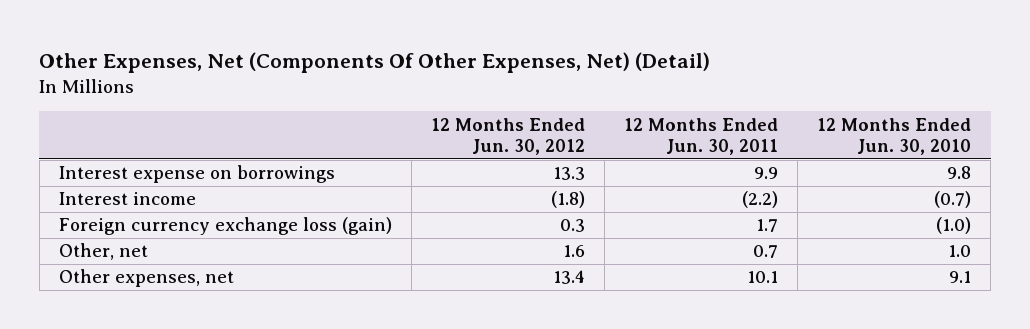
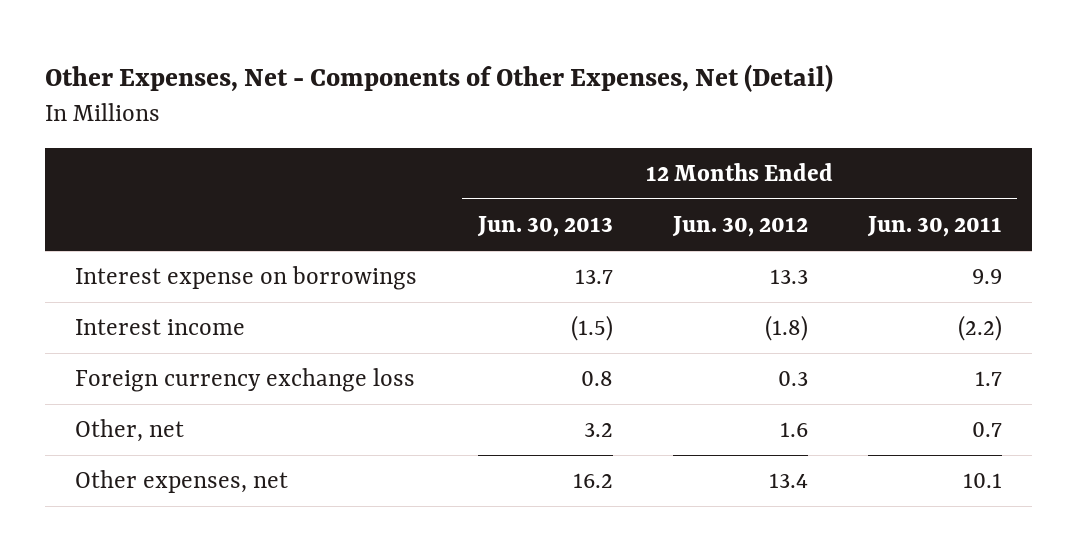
[39,52,711,74] Other Expenses, Net (Components Of Other Expenses, Net) (Detail) -> [45,63,834,92] Other Expenses, Net - Components of Other Expenses, Net (Detail)
[817,117,972,155] 12 Months Ended Jun. 30, 2010 -> none
none -> [476,216,613,238] Jun. 30, 2013
[58,217,392,236] Foreign currency exchange loss (gain) -> [75,368,416,393] Foreign currency exchange loss

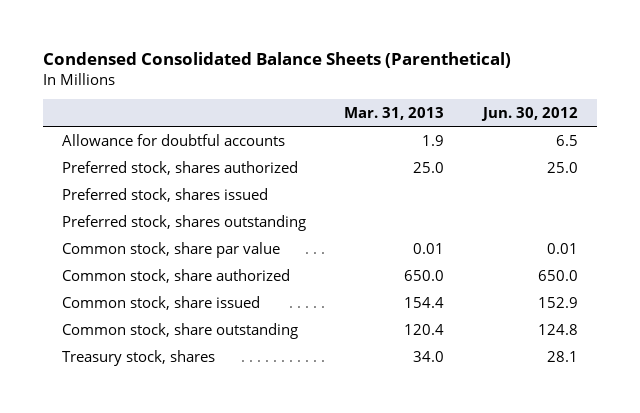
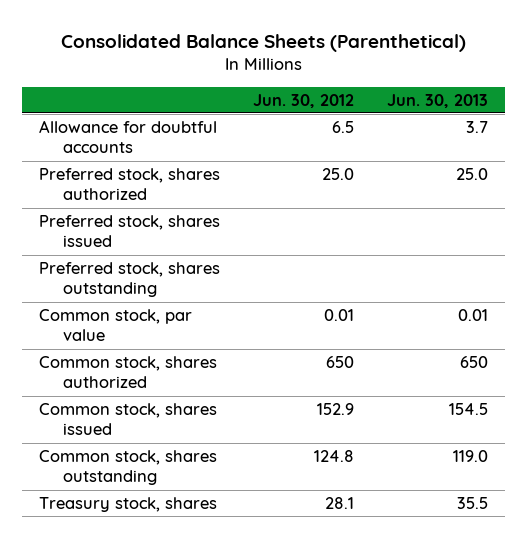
[43,52,512,69] Condensed Consolidated Balance Sheets (Parenthetical) -> [60,33,466,52] Consolidated Balance Sheets (Parenthetical)
[344,106,445,120] Mar. 31, 2013 -> none
none -> [387,93,489,108] Jun. 30, 2013
[62,241,281,258] Common stock, share par value -> [38,308,192,342] Common stock, par value
[62,268,291,283] Common stock, share authorized -> [38,355,217,389] Common stock, shares authorized
[537,269,578,281] 650.0 -> [326,355,355,368] 650
[62,295,261,310] Common stock, share issued -> [38,402,217,436] Common stock, shares issued
[62,322,299,339] Common stock, share outstanding -> [38,449,217,486] Common stock, shares outstanding

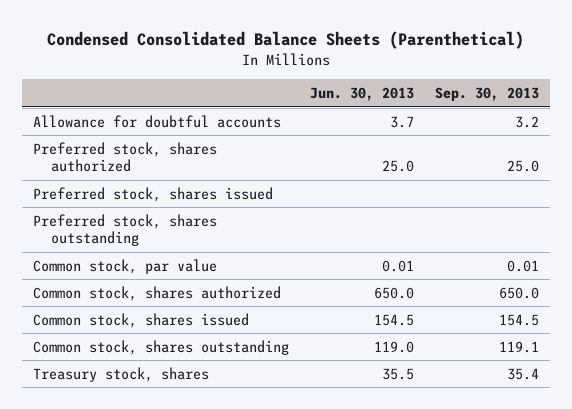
[60,33,466,52] Consolidated Balance Sheets (Parenthetical) -> [46,30,524,49] Condensed Consolidated Balance Sheets (Parenthetical)
[253,93,355,108] Jun. 30, 2012 -> none
none -> [434,86,539,101] Sep. 30, 2013
[460,355,489,368] 650 -> [373,286,414,299] 650.0

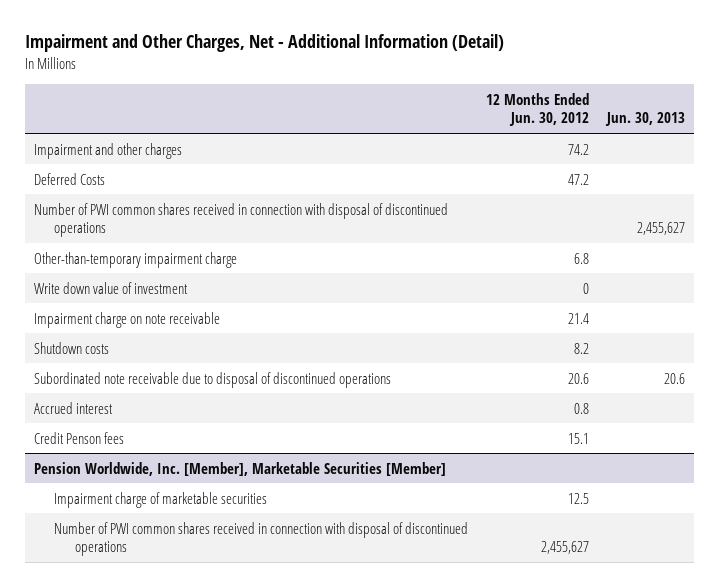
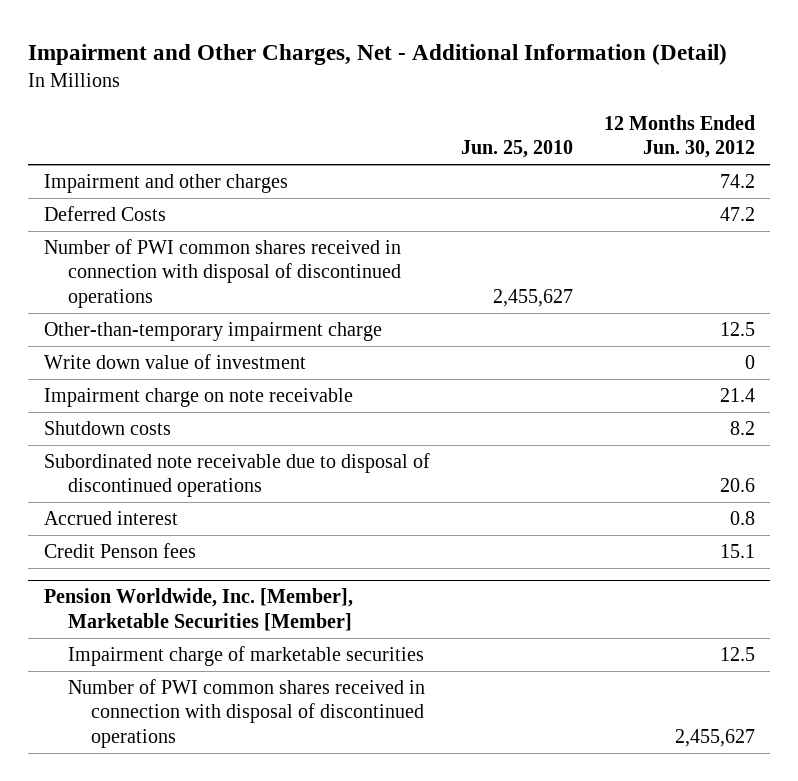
[605,112,686,127] Jun. 30, 2013 -> none
none -> [460,140,573,159] Jun. 25, 2010
[574,252,590,264] 6.8 -> [719,321,755,336] 12.5

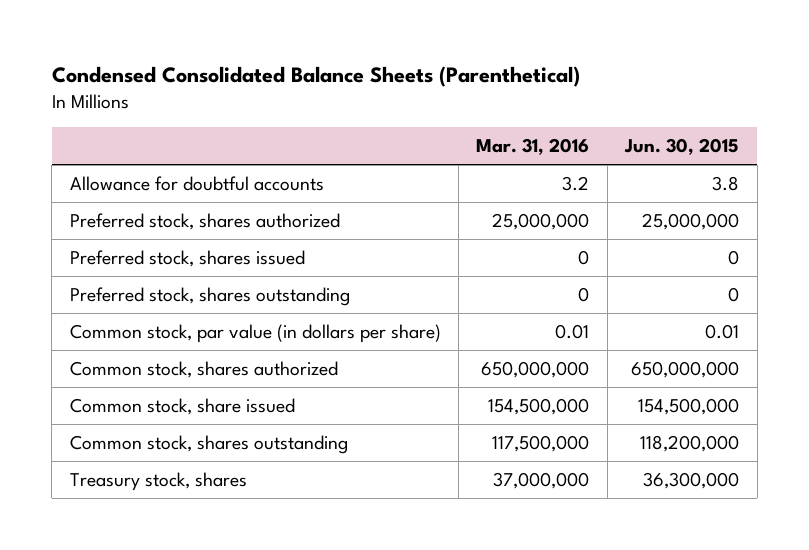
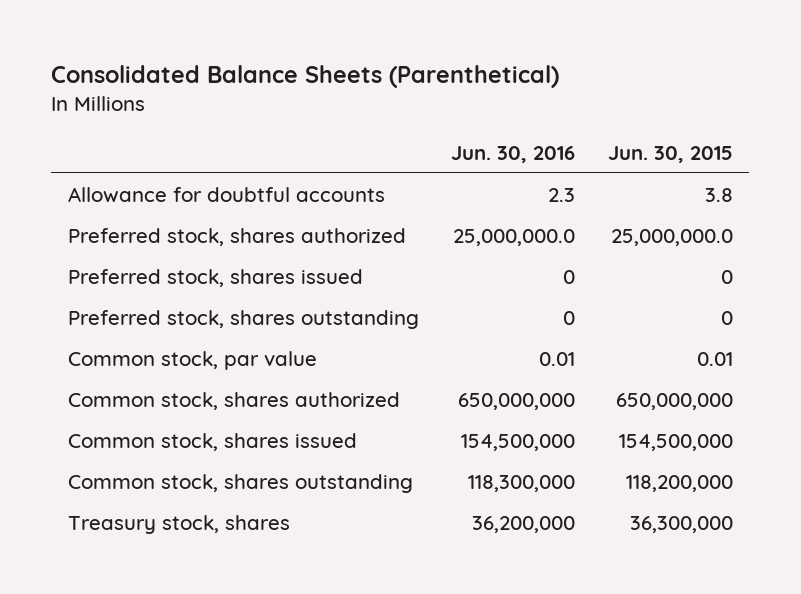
[51,65,580,87] Condensed Consolidated Balance Sheets (Parenthetical) -> [51,65,560,89] Consolidated Balance Sheets (Parenthetical)
[476,137,590,155] Mar. 31, 2016 -> none
none -> [451,145,576,163] Jun. 30, 2016
[642,212,740,230] 25,000,000 -> [610,228,733,246] 25,000,000.0
[69,323,441,343] Common stock, par value (in dollars per share) -> [67,350,317,370] Common stock, par value
[69,397,295,415] Common stock, share issued -> [67,432,357,451] Common stock, shares issued

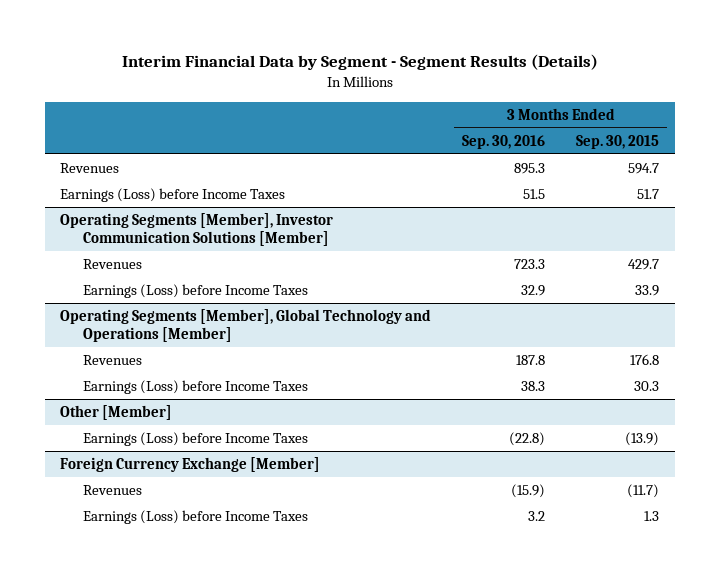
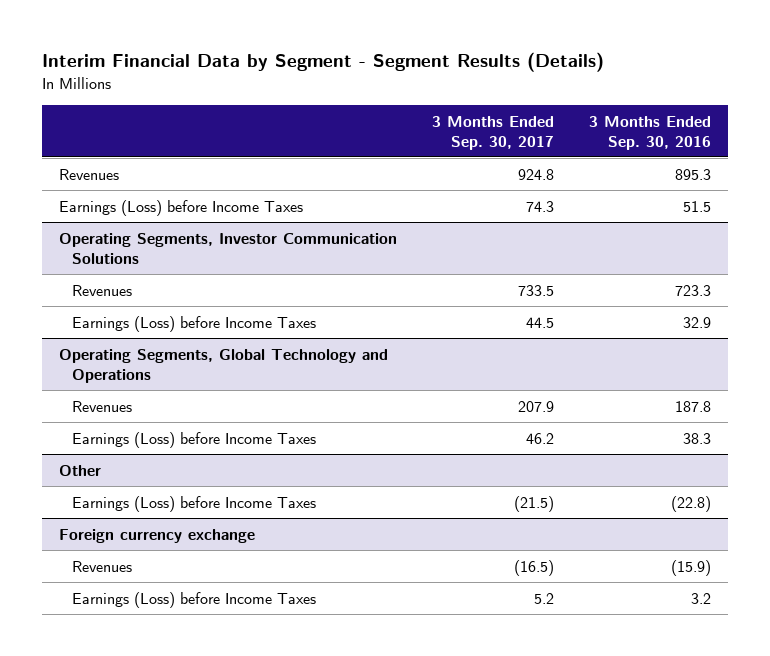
[576,134,660,149] Sep. 30, 2015 -> none
none -> [431,115,554,150] 3 Months Ended Sep. 30, 2017
[60,212,334,246] Operating Segments [Member], Investor Communication Solutions [Member] -> [59,232,398,264] Operating Segments, Investor Communication Solutions
[60,308,432,342] Operating Segments [Member], Global Technology and Operations [Member] -> [59,348,389,383] Operating Segments, Global Technology and Operations
[60,404,173,420] Other [Member] -> [59,464,102,476] Other
[60,456,321,472] Foreign Currency Exchange [Member] -> [59,528,256,543] Foreign currency exchange

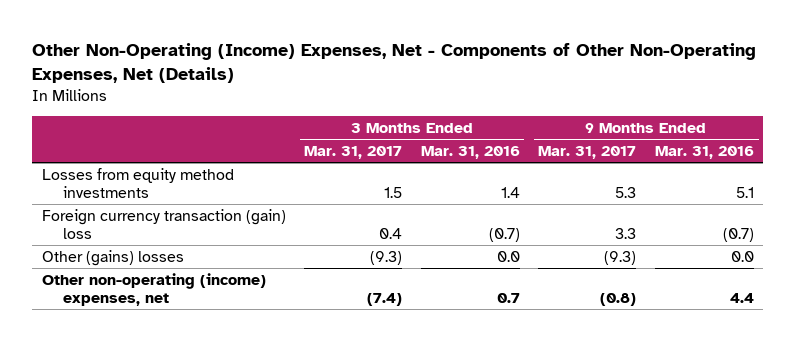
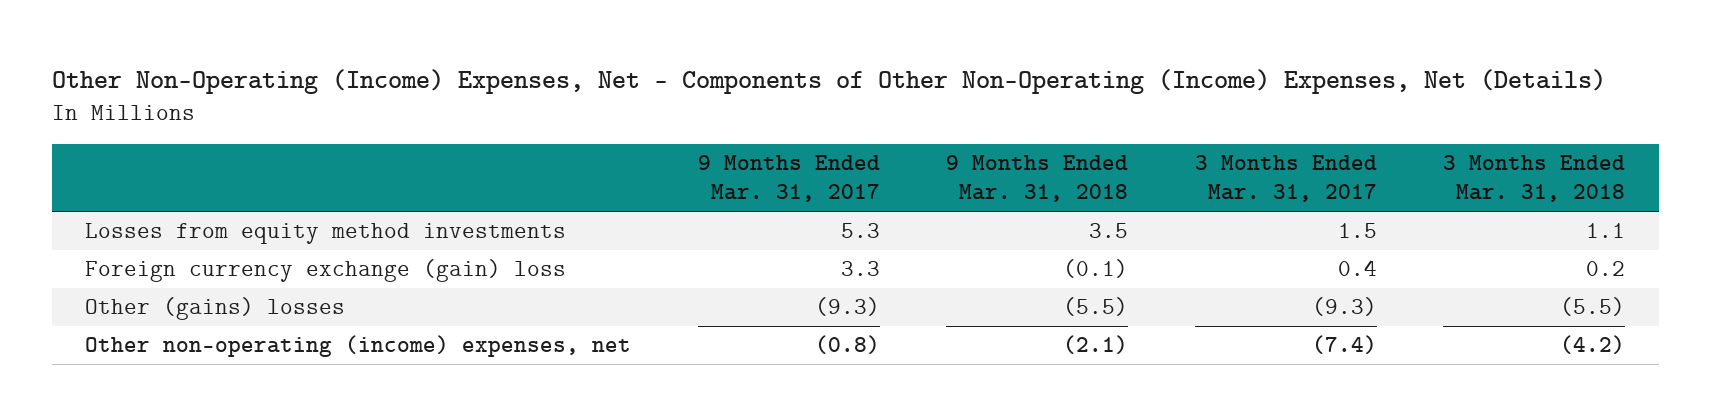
[32,43,757,84] Other Non-Operating (Income) Expenses, Net - Components of Other Non-Operating Expenses, Net (Details) -> [51,69,1606,95] Other Non-Operating (Income) Expenses, Net - Components of Other Non-Operating (Income) Expenses, Net (Details)
[420,145,520,159] Mar. 31, 2016 -> none
[655,145,755,159] Mar. 31, 2016 -> none
none -> [946,154,1129,203] 9 Months Ended Mar. 31, 2018
none -> [1443,154,1626,203] 3 Months Ended Mar. 31, 2018
[41,208,286,240] Foreign currency transaction (gain) loss -> [85,259,567,283] Foreign currency exchange (gain) loss

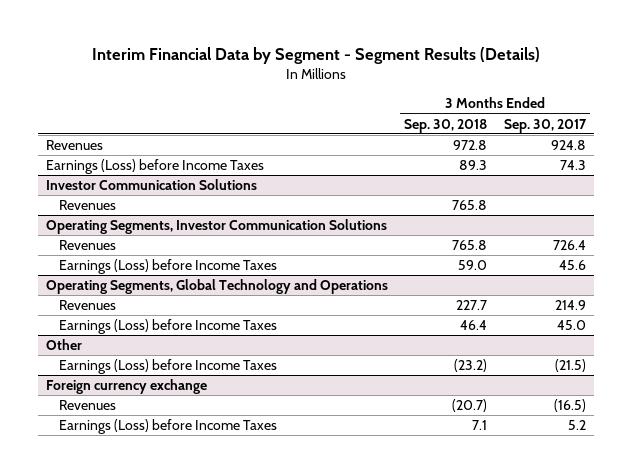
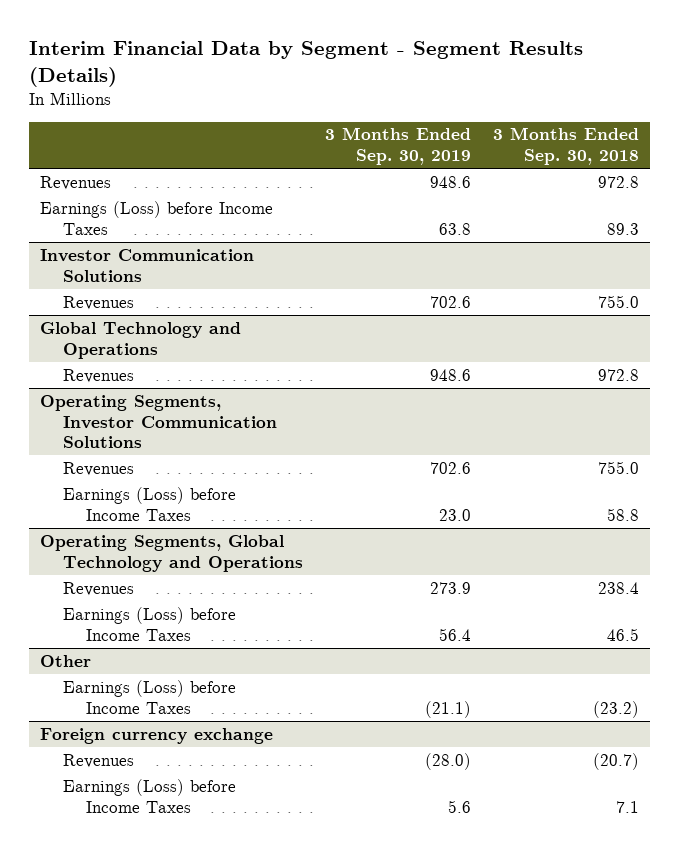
[503,118,587,133] Sep. 30, 2017 -> none
none -> [325,127,472,166] 3 Months Ended Sep. 30, 2019
[452,200,488,211] 765.8 -> [598,294,640,308] 755.0
none -> [40,321,242,359] Global Technology and Operations
none -> [63,368,135,383] Revenues
[452,240,488,251] 765.8 -> [598,460,640,474] 755.0
[458,260,488,271] 59.0 -> [607,507,640,521] 58.8
[456,300,488,311] 227.7 -> [598,581,640,594] 238.4
[460,320,488,331] 46.4 -> [607,627,640,641] 46.5

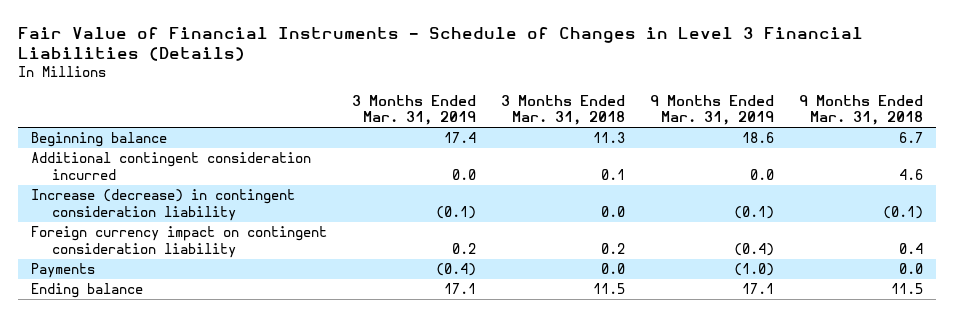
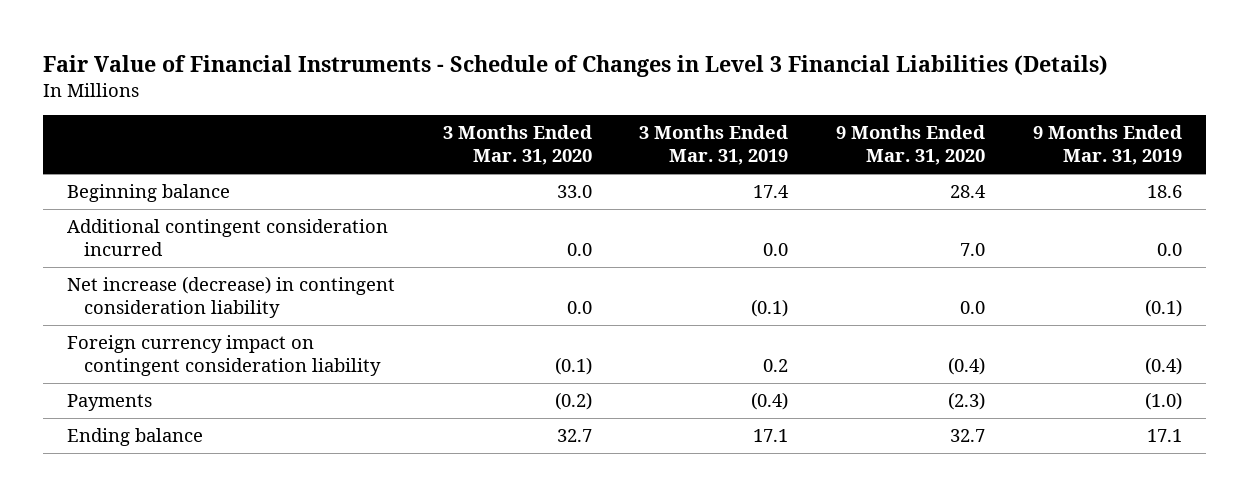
[501,94,626,126] 3 Months Ended Mar. 31, 2018 -> none
[799,94,924,126] 9 Months Ended Mar. 31, 2018 -> none
none -> [442,125,592,166] 3 Months Ended Mar. 31, 2020
none -> [835,125,985,166] 9 Months Ended Mar. 31, 2020
[30,189,295,221] Increase (decrease) in contingent consideration liability -> [66,276,395,319] Net increase (decrease) in contingent consideration liability

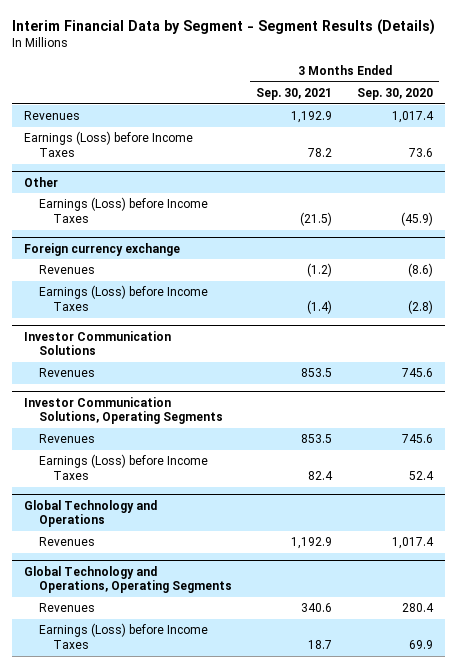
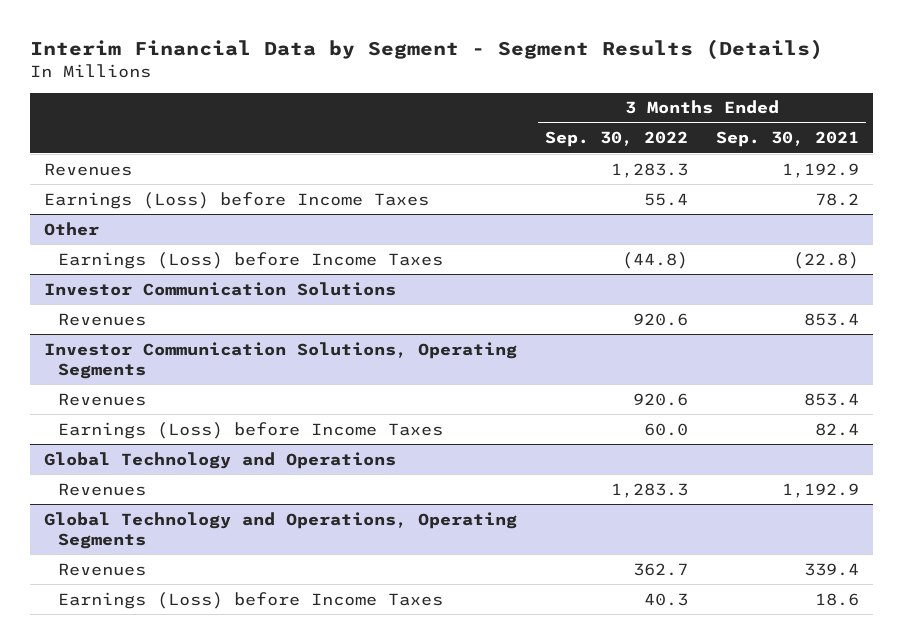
[356,87,433,100] Sep. 30, 2020 -> none
none -> [545,131,689,148] Sep. 30, 2022
[24,242,181,256] Foreign currency exchange -> none
[38,265,95,275] Revenues -> none
[38,285,208,311] Earnings (Loss) before Income Taxes -> none
[300,211,333,226] (21.5) -> [792,251,859,269] (22.8)
[301,368,333,378] 853.5 -> [803,312,859,326] 853.4
[301,434,333,444] 853.5 -> [803,392,859,406] 853.4
[301,603,333,613] 340.6 -> [803,562,859,576] 339.4
[308,639,333,649] 18.7 -> [814,592,859,606] 18.6

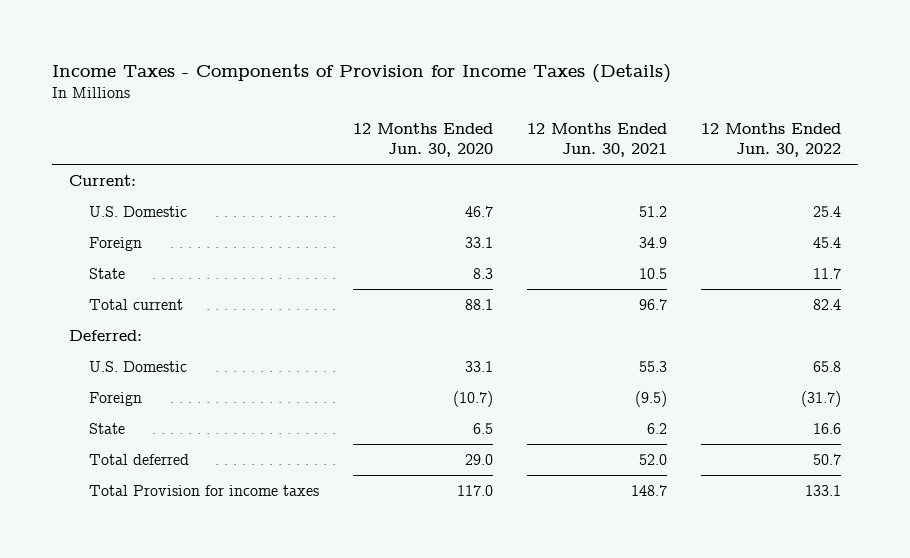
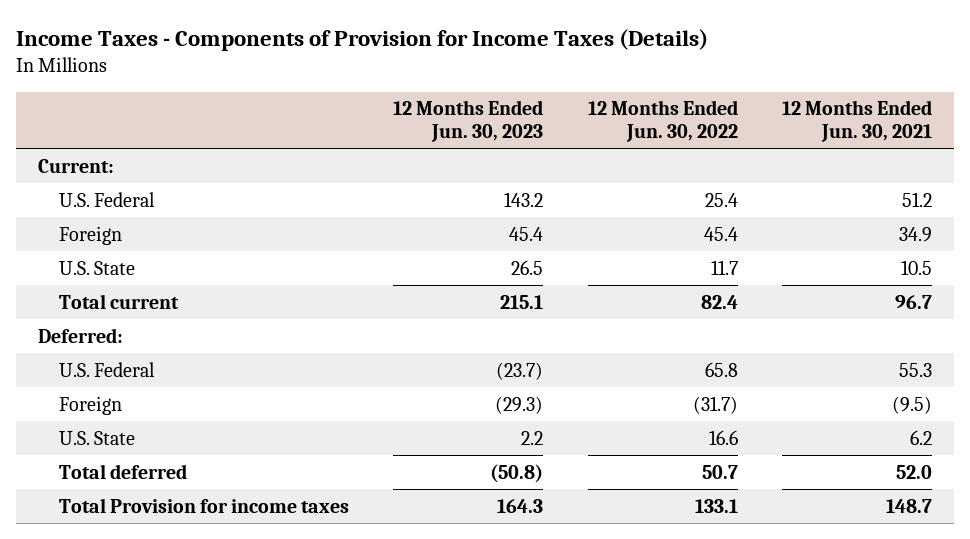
[352,123,493,158] 12 Months Ended Jun. 30, 2020 -> none
none -> [393,100,544,143] 12 Months Ended Jun. 30, 2023
[88,205,187,217] U.S. Domestic -> [58,191,155,207] U.S. Federal
[88,267,125,279] State -> [58,260,135,275] U.S. State
[88,360,187,372] U.S. Domestic -> [58,361,155,377] U.S. Federal
[88,422,125,434] State -> [58,430,135,445] U.S. State

